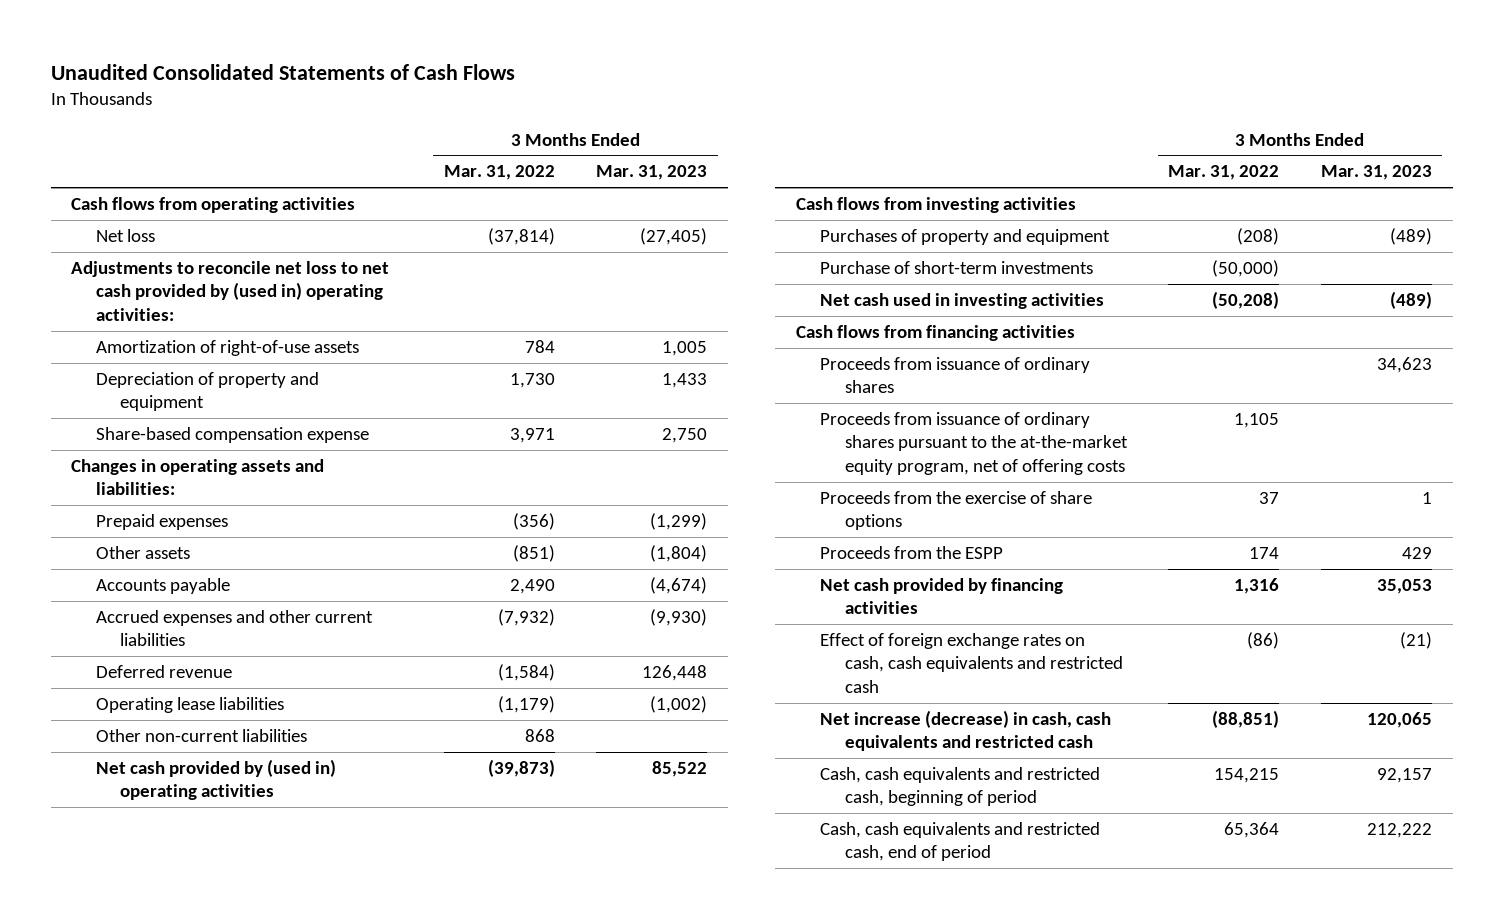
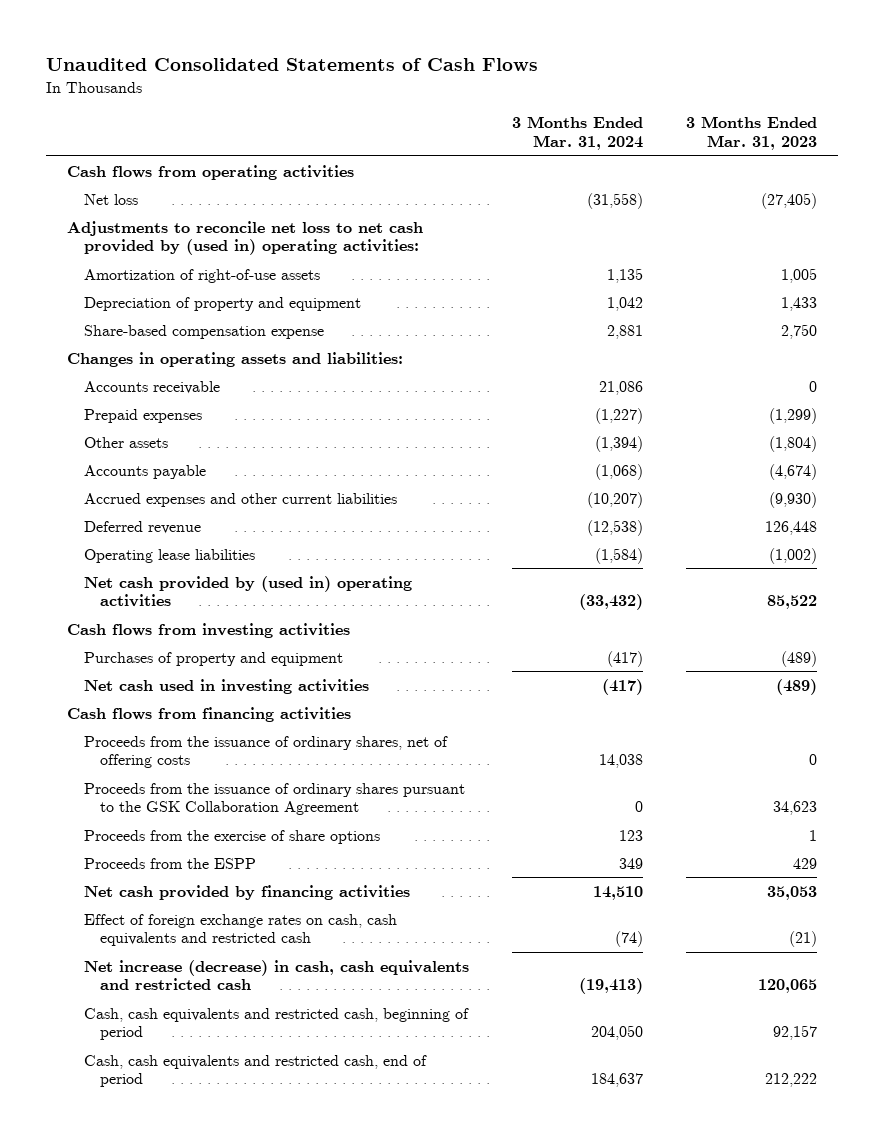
[443,165,555,181] Mar. 31, 2022 -> none
none -> [511,116,643,150] 3 Months Ended Mar. 31, 2024
none -> [83,380,220,394] Accounts receivable
[95,728,307,742] Other non-current liabilities -> none
[820,260,1094,274] Purchase of short-term investments -> none
[820,411,1128,475] Proceeds from issuance of ordinary shares pursuant to the at-the-market equity program, net of offering costs -> none
[820,356,1091,394] Proceeds from issuance of ordinary shares -> [83,735,448,769] Proceeds from the issuance of ordinary shares, net of offering costs
[1376,356,1432,373] 34,623 -> [808,754,817,766] 0
none -> [83,782,465,816] Proceeds from the issuance of ordinary shares pursuant to the GSK Collaboration Agreement

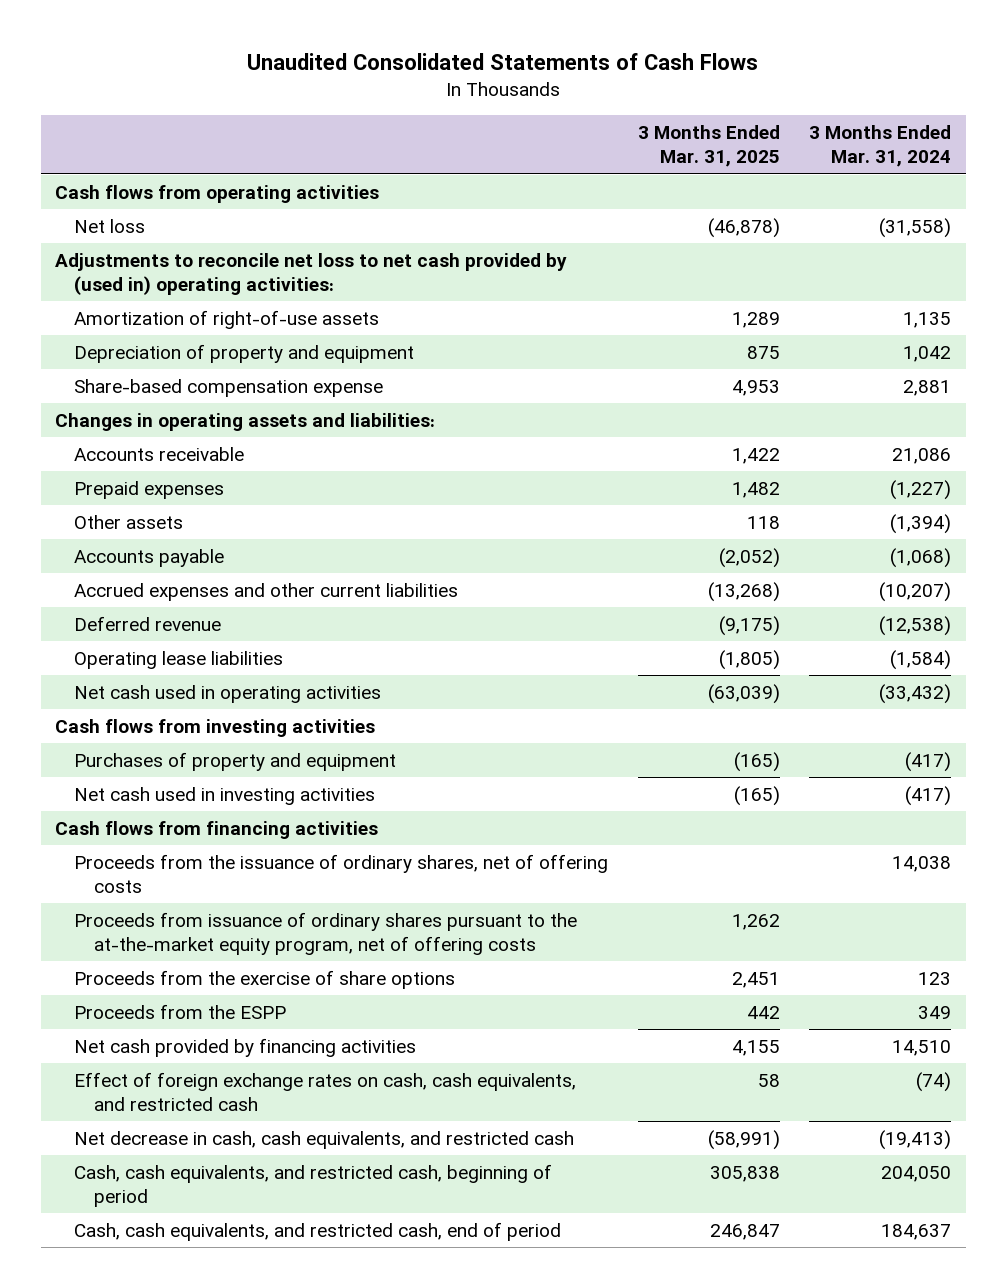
[685,116,817,150] 3 Months Ended Mar. 31, 2023 -> none
none -> [637,125,780,168] 3 Months Ended Mar. 31, 2025
[83,575,412,608] Net cash provided by (used in) operating activities -> [74,684,382,703] Net cash used in operating activities
[83,782,465,816] Proceeds from the issuance of ordinary shares pursuant to the GSK Collaboration Agreement -> none
none -> [74,911,578,955] Proceeds from issuance of ordinary shares pursuant to the at-the-market equity program, net of offering costs
[83,913,397,947] Effect of foreign exchange rates on cash, cash equivalents and restricted cash -> [74,1071,577,1111] Effect of foreign exchange rates on cash, cash equivalents, and restricted cash
[83,959,469,991] Net increase (decrease) in cash, cash equivalents and restricted cash -> [74,1130,575,1149] Net decrease in cash, cash equivalents, and restricted cash
[83,1007,469,1041] Cash, cash equivalents and restricted cash, beginning of period -> [74,1163,553,1207] Cash, cash equivalents, and restricted cash, beginning of period
[83,1054,427,1088] Cash, cash equivalents and restricted cash, end of period -> [74,1221,562,1241] Cash, cash equivalents, and restricted cash, end of period

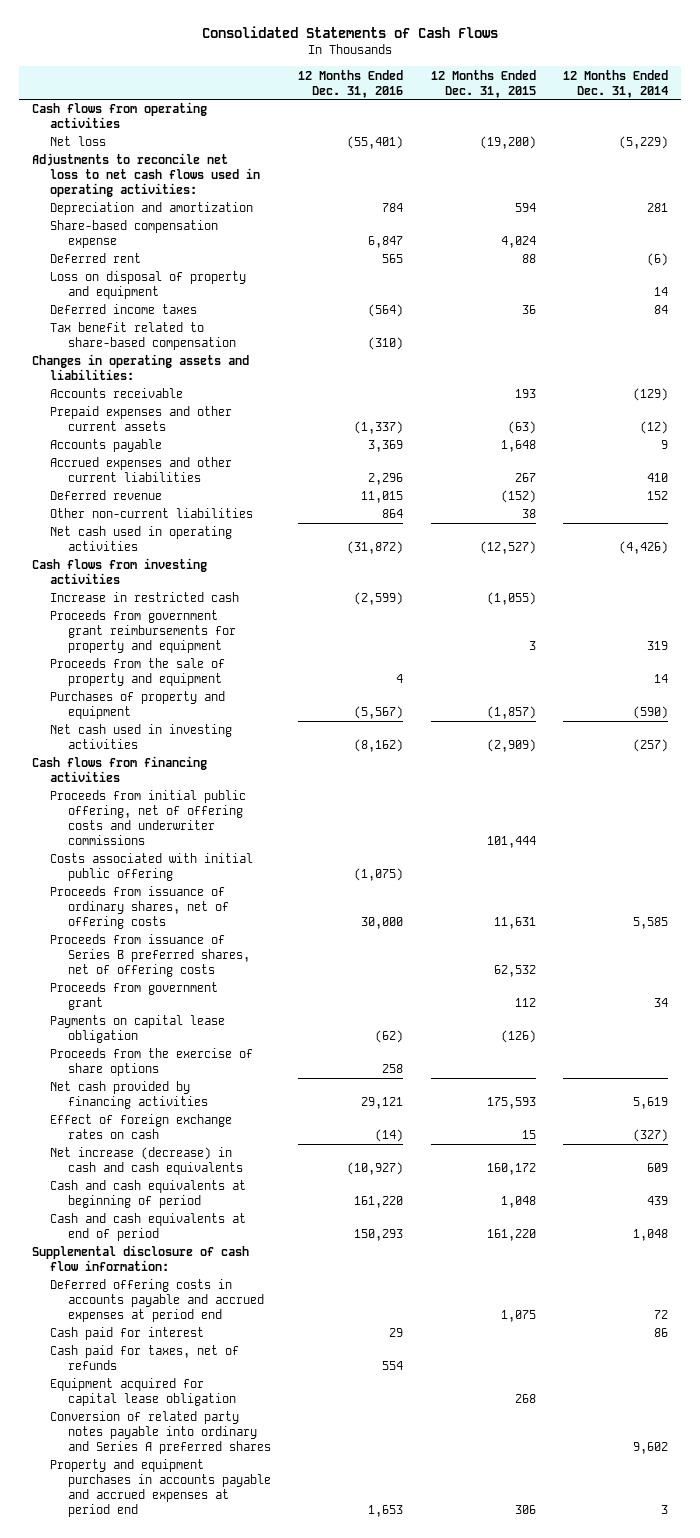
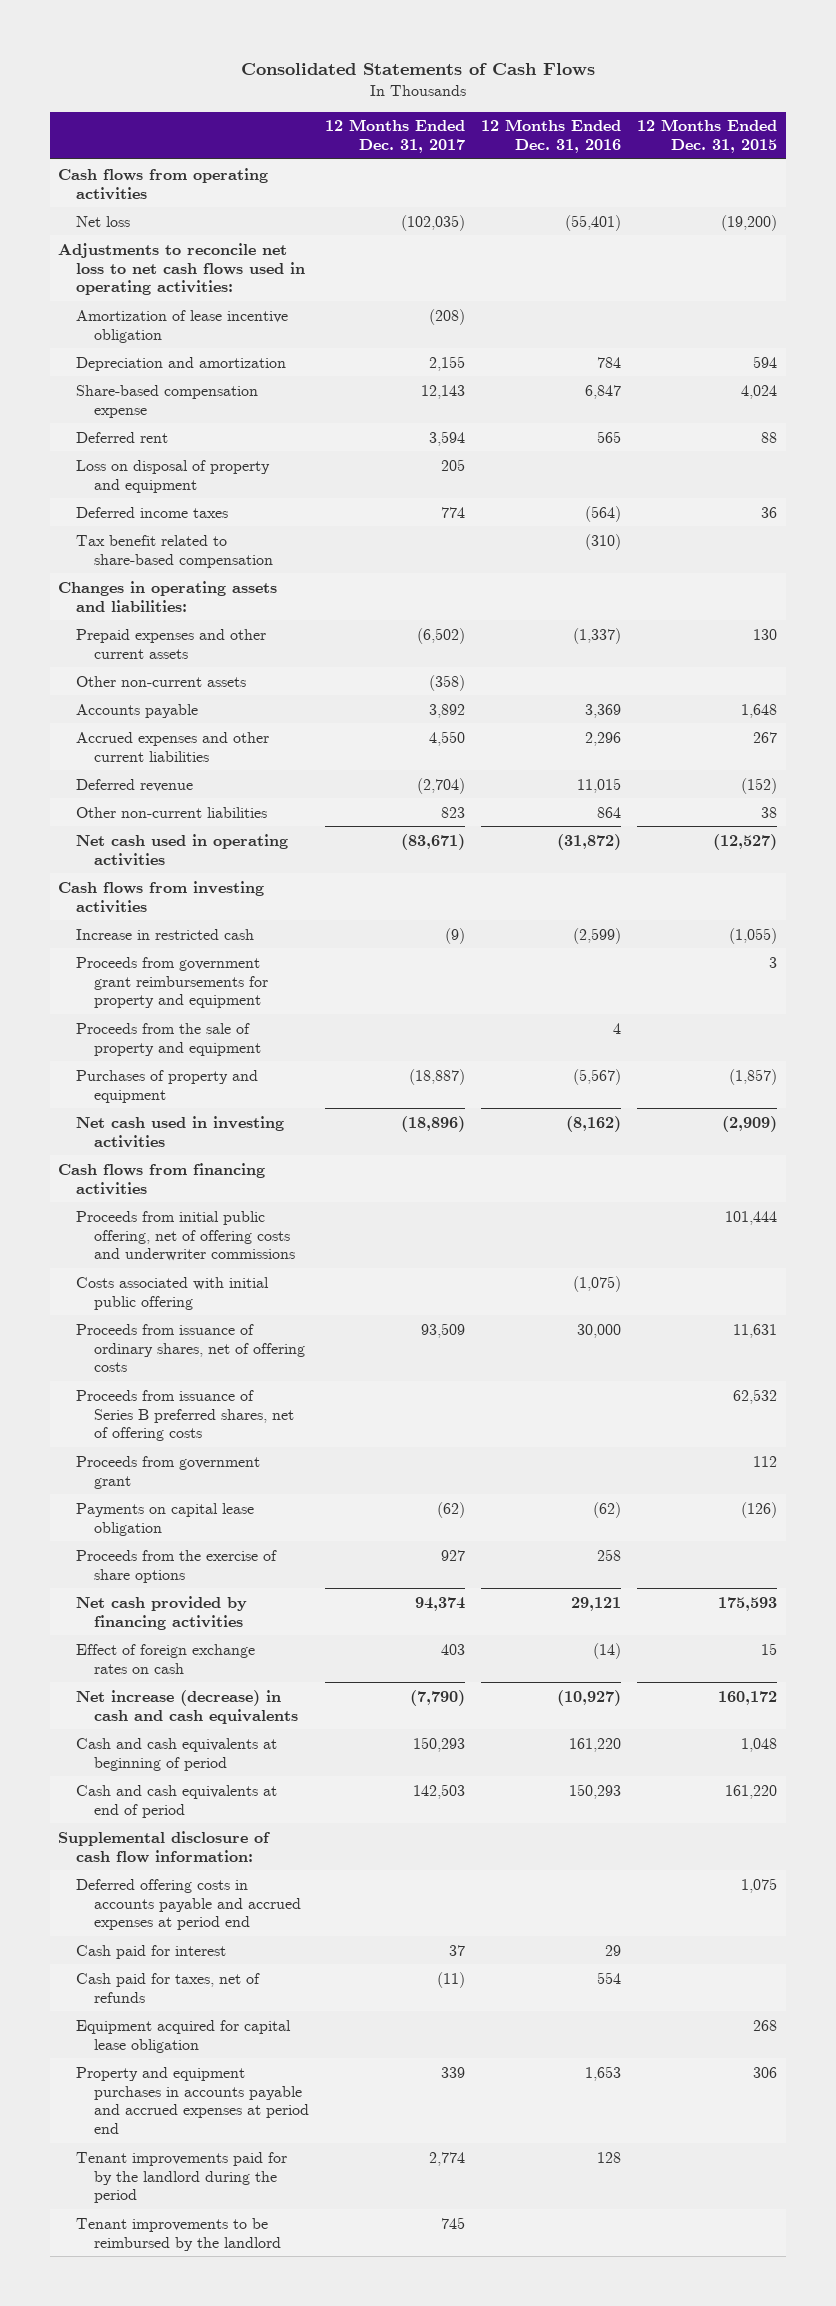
[562,69,668,98] 12 Months Ended Dec. 31, 2014 -> none
none -> [324,119,465,154] 12 Months Ended Dec. 31, 2017
none -> [75,309,288,343] Amortization of lease incentive obligation
[50,388,184,399] Accounts receivable -> none
[507,421,536,435] (63) -> [753,628,778,640] 130
none -> [75,675,246,687] Other non-current assets
[50,1411,272,1455] Conversion of related party notes payable into ordinary and Series A preferred shares -> none
none -> [75,2151,287,2204] Tenant improvements paid for by the landlord during the period
none -> [75,2217,281,2251] Tenant improvements to be reimbursed by the landlord

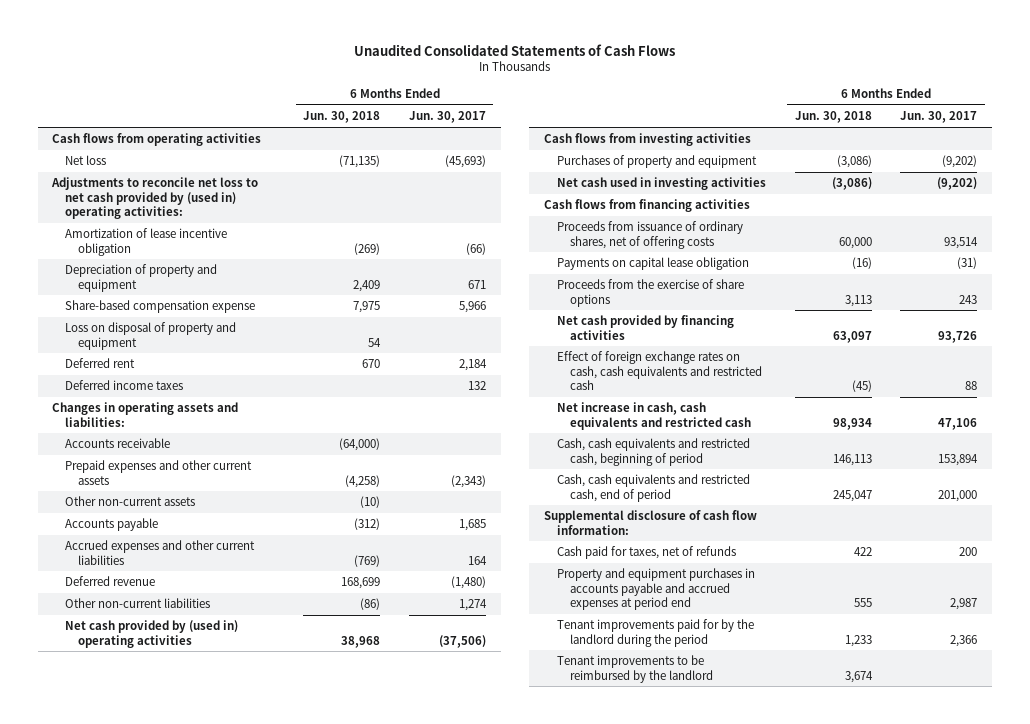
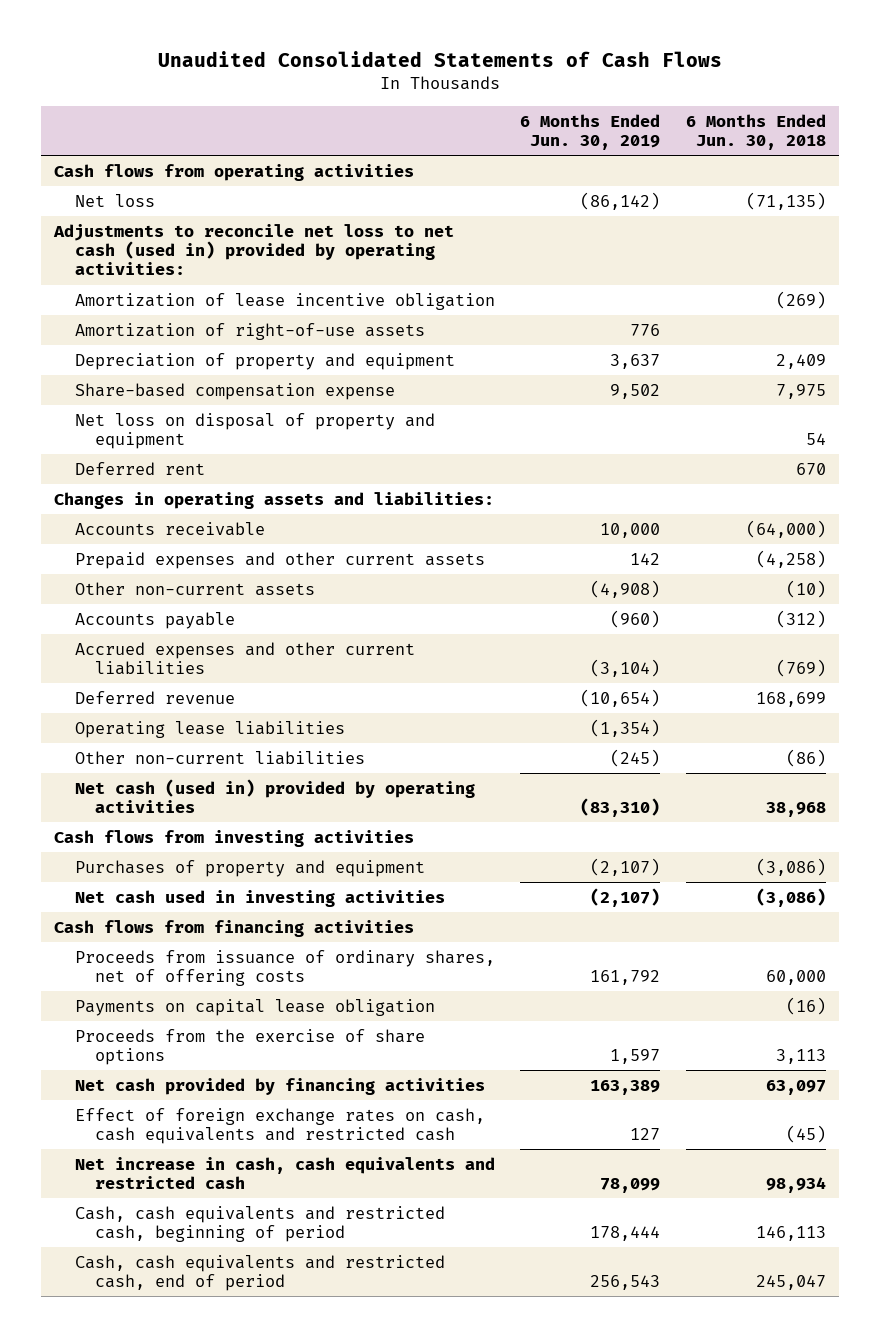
[409,111,487,124] Jun. 30, 2017 -> none
none -> [520,113,661,150] 6 Months Ended Jun. 30, 2019
[51,177,259,219] Adjustments to reconcile net loss to net cash provided by (used in) operating activities: -> [53,223,455,276] Adjustments to reconcile net loss to net cash (used in) provided by operating activities:
none -> [74,322,425,340] Amortization of right-of-use assets
[65,322,237,350] Loss on disposal of property and equipment -> [74,412,435,450] Net loss on disposal of property and equipment
[65,380,184,391] Deferred income taxes -> none
none -> [74,720,345,738] Operating lease liabilities
[65,620,239,648] Net cash provided by (used in) operating activities -> [74,778,475,814] Net cash (used in) provided by operating activities
[543,510,757,535] Supplemental disclosure of cash flow information: -> none
[556,546,736,560] Cash paid for taxes, net of refunds -> none
[556,568,755,610] Property and equipment purchases in accounts payable and accrued expenses at period end -> none
[556,619,754,647] Tenant improvements paid for by the landlord during the period -> none
[556,655,713,683] Tenant improvements to be reimbursed by the landlord -> none

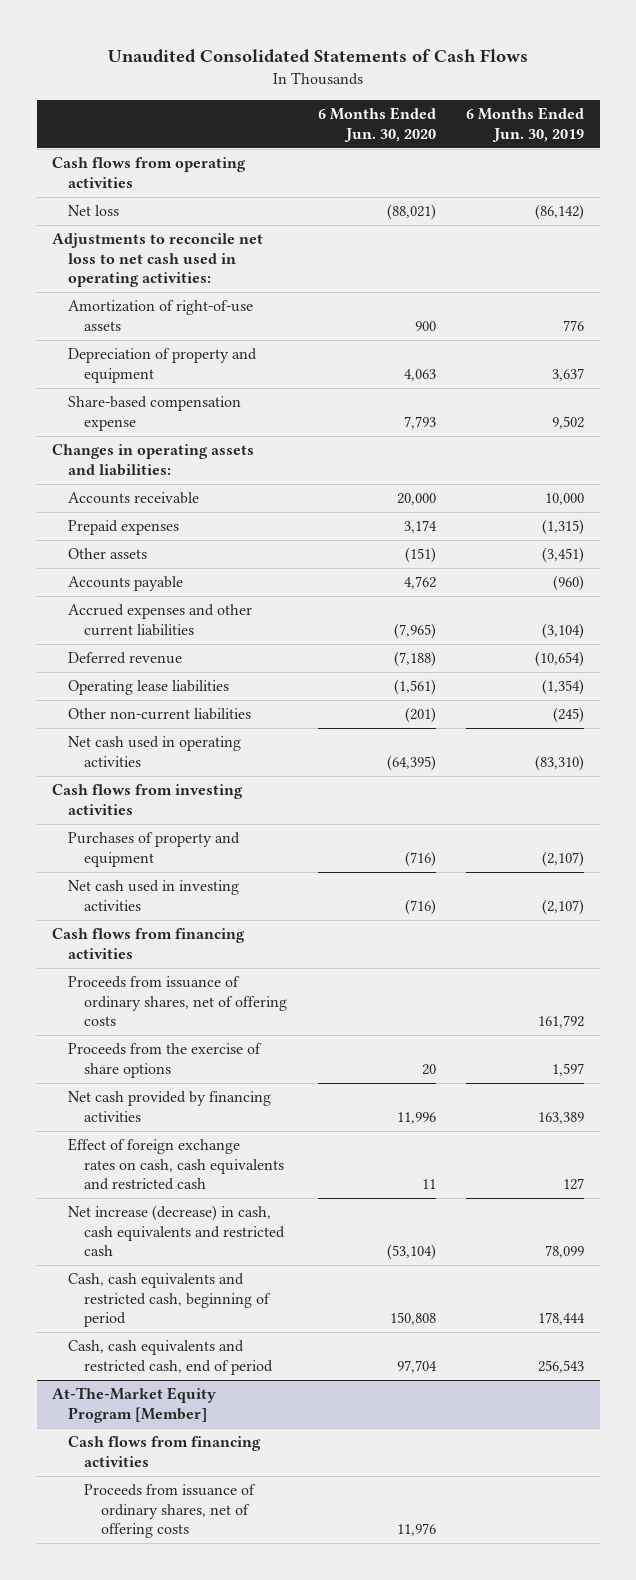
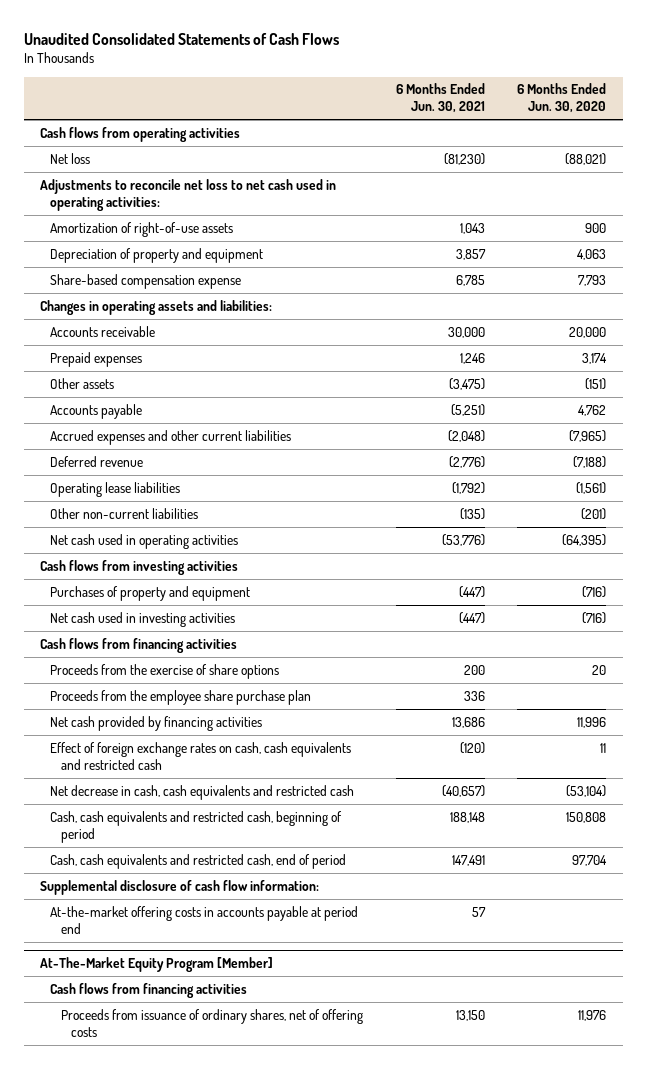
[466,107,585,142] 6 Months Ended Jun. 30, 2019 -> none
none -> [395,83,485,114] 6 Months Ended Jun. 30, 2021
[68,976,288,1026] Proceeds from issuance of ordinary shares, net of offering costs -> none
none -> [50,689,312,705] Proceeds from the employee share purchase plan
[68,1205,286,1256] Net increase (decrease) in cash, cash equivalents and restricted cash -> [50,784,355,800] Net decrease in cash, cash equivalents and restricted cash
none -> [40,879,320,895] Supplemental disclosure of cash flow information:
none -> [50,905,359,934] At-the-market offering costs in accounts payable at period end

